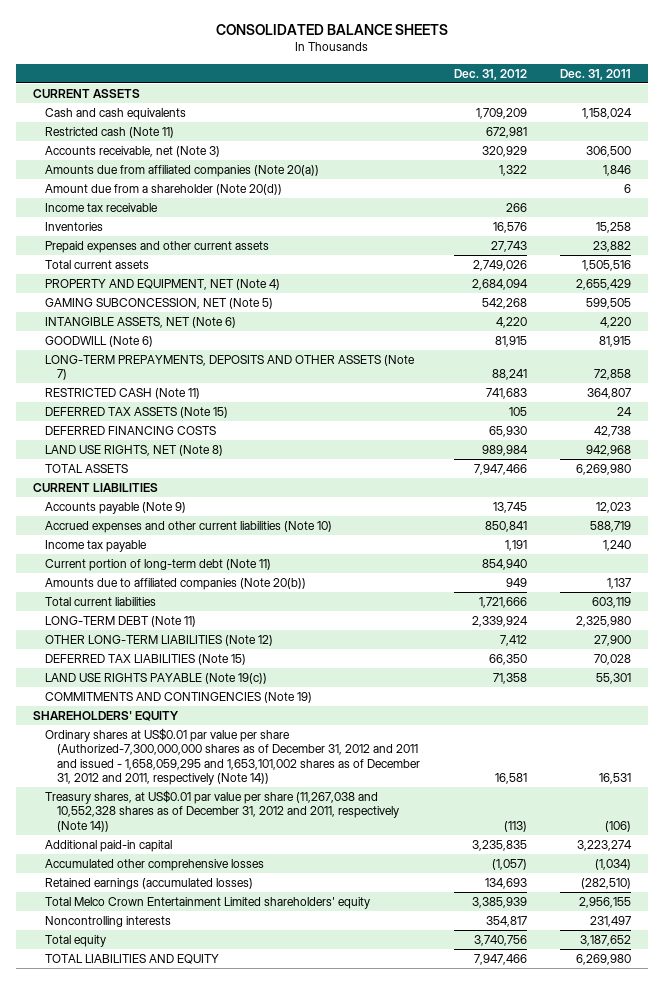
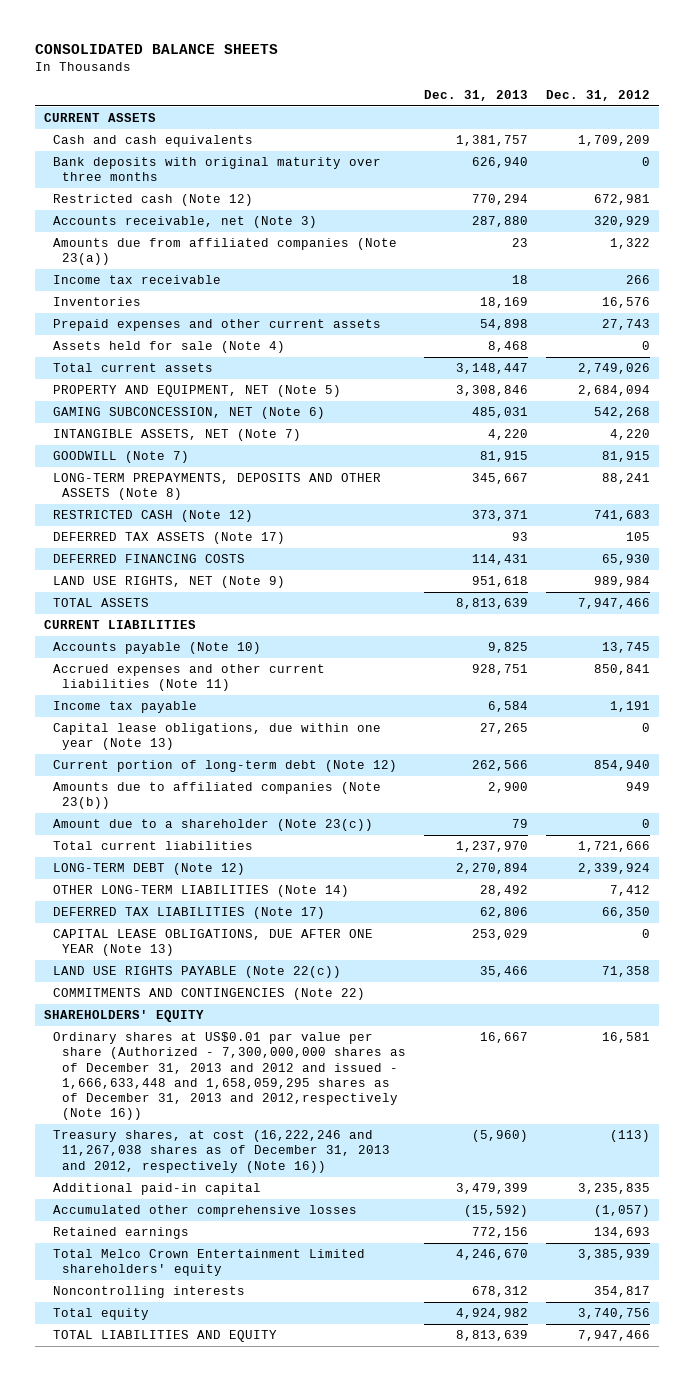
[560,68,632,80] Dec. 31, 2011 -> none
none -> [423,89,528,101] Dec. 31, 2013
none -> [52,157,381,182] Bank deposits with original maturity over three months
[44,126,174,138] Restricted cash (Note 11) -> [52,194,253,207] Restricted cash (Note 12)
[44,183,282,195] Amount due from a shareholder (Note 20(d)) -> none
[44,164,319,177] Amounts due from affiliated companies (Note 20(a)) -> [52,238,397,266] Amounts due from affiliated companies (Note 23(a))
none -> [52,341,285,354] Assets held for sale (Note 4)
[44,278,280,290] PROPERTY AND EQUIPMENT, NET (Note 4) -> [52,385,341,398] PROPERTY AND EQUIPMENT, NET (Note 5)
[44,297,273,309] GAMING SUBCONCESSION, NET (Note 5) -> [52,407,325,420] GAMING SUBCONCESSION, NET (Note 6)
[44,316,236,328] INTANGIBLE ASSETS, NET (Note 6) -> [52,429,301,442] INTANGIBLE ASSETS, NET (Note 7)
[44,335,153,347] GOODWILL (Note 6) -> [52,451,189,464] GOODWILL (Note 7)
[44,354,415,381] LONG-TERM PREPAYMENTS, DEPOSITS AND OTHER ASSETS (Note 7) -> [52,473,381,501] LONG-TERM PREPAYMENTS, DEPOSITS AND OTHER ASSETS (Note 8)
[44,387,200,399] RESTRICTED CASH (Note 11) -> [52,510,253,523] RESTRICTED CASH (Note 12)
[44,406,228,418] DEFERRED TAX ASSETS (Note 15) -> [52,532,285,545] DEFERRED TAX ASSETS (Note 17)
[44,444,223,456] LAND USE RIGHTS, NET (Note 8) -> [52,576,285,589] LAND USE RIGHTS, NET (Note 9)
[44,501,186,514] Accounts payable (Note 9) -> [52,642,261,655] Accounts payable (Note 10)
[44,520,332,533] Accrued expenses and other current liabilities (Note 10) -> [52,664,325,692] Accrued expenses and other current liabilities (Note 11)
none -> [52,723,381,751] Capital lease obligations, due within one year (Note 13)
[44,558,271,571] Current portion of long-term debt (Note 11) -> [52,760,397,773] Current portion of long-term debt (Note 12)
[44,577,306,590] Amounts due to affiliated companies (Note 20(b)) -> [52,782,381,810] Amounts due to affiliated companies (Note 23(b))
none -> [52,819,373,832] Amount due to a shareholder (Note 23(c))
[44,615,196,627] LONG-TERM DEBT (Note 11) -> [52,863,245,876] LONG-TERM DEBT (Note 12)
[44,634,273,646] OTHER LONG-TERM LIABILITIES (Note 12) -> [52,885,349,898] OTHER LONG-TERM LIABILITIES (Note 14)
[44,653,246,665] DEFERRED TAX LIABILITIES (Note 15) -> [52,907,325,920] DEFERRED TAX LIABILITIES (Note 17)
none -> [52,929,373,957] CAPITAL LEASE OBLIGATIONS, DUE AFTER ONE YEAR (Note 13)
[44,672,267,684] LAND USE RIGHTS PAYABLE (Note 19(c)) -> [52,966,341,979] LAND USE RIGHTS PAYABLE (Note 22(c))
[44,691,312,703] COMMITMENTS AND CONTINGENCIES (Note 19) -> [52,988,365,1001] COMMITMENTS AND CONTINGENCIES (Note 22)
[44,727,421,786] Ordinary shares at US$0.01 par value per share (Authorized-7,300,000,000 shares as of December 31, 2012 and 2011 and issued - 1,658,059,295 and 1,653,101,002 shares as of December 31, 2012 and 2011, respectively (Note 14)) -> [52,1032,406,1120] Ordinary shares at US$0.01 par value per share (Authorized - 7,300,000,000 shares as of December 31, 2013 and 2012 and issued - 1,666,633,448 and 1,658,059,295 shares as of December 31, 2013 and 2012,respectively (Note 16))
[44,789,400,832] Treasury shares, at US$0.01 par value per share (11,267,038 and 10,552,328 shares as of December 31, 2012 and 2011, respectively (Note 14)) -> [52,1130,390,1173] Treasury shares, at cost (16,222,246 and 11,267,038 shares as of December 31, 2013 and 2012, respectively (Note 16))
[44,877,253,889] Retained earnings (accumulated losses) -> [52,1227,189,1240] Retained earnings

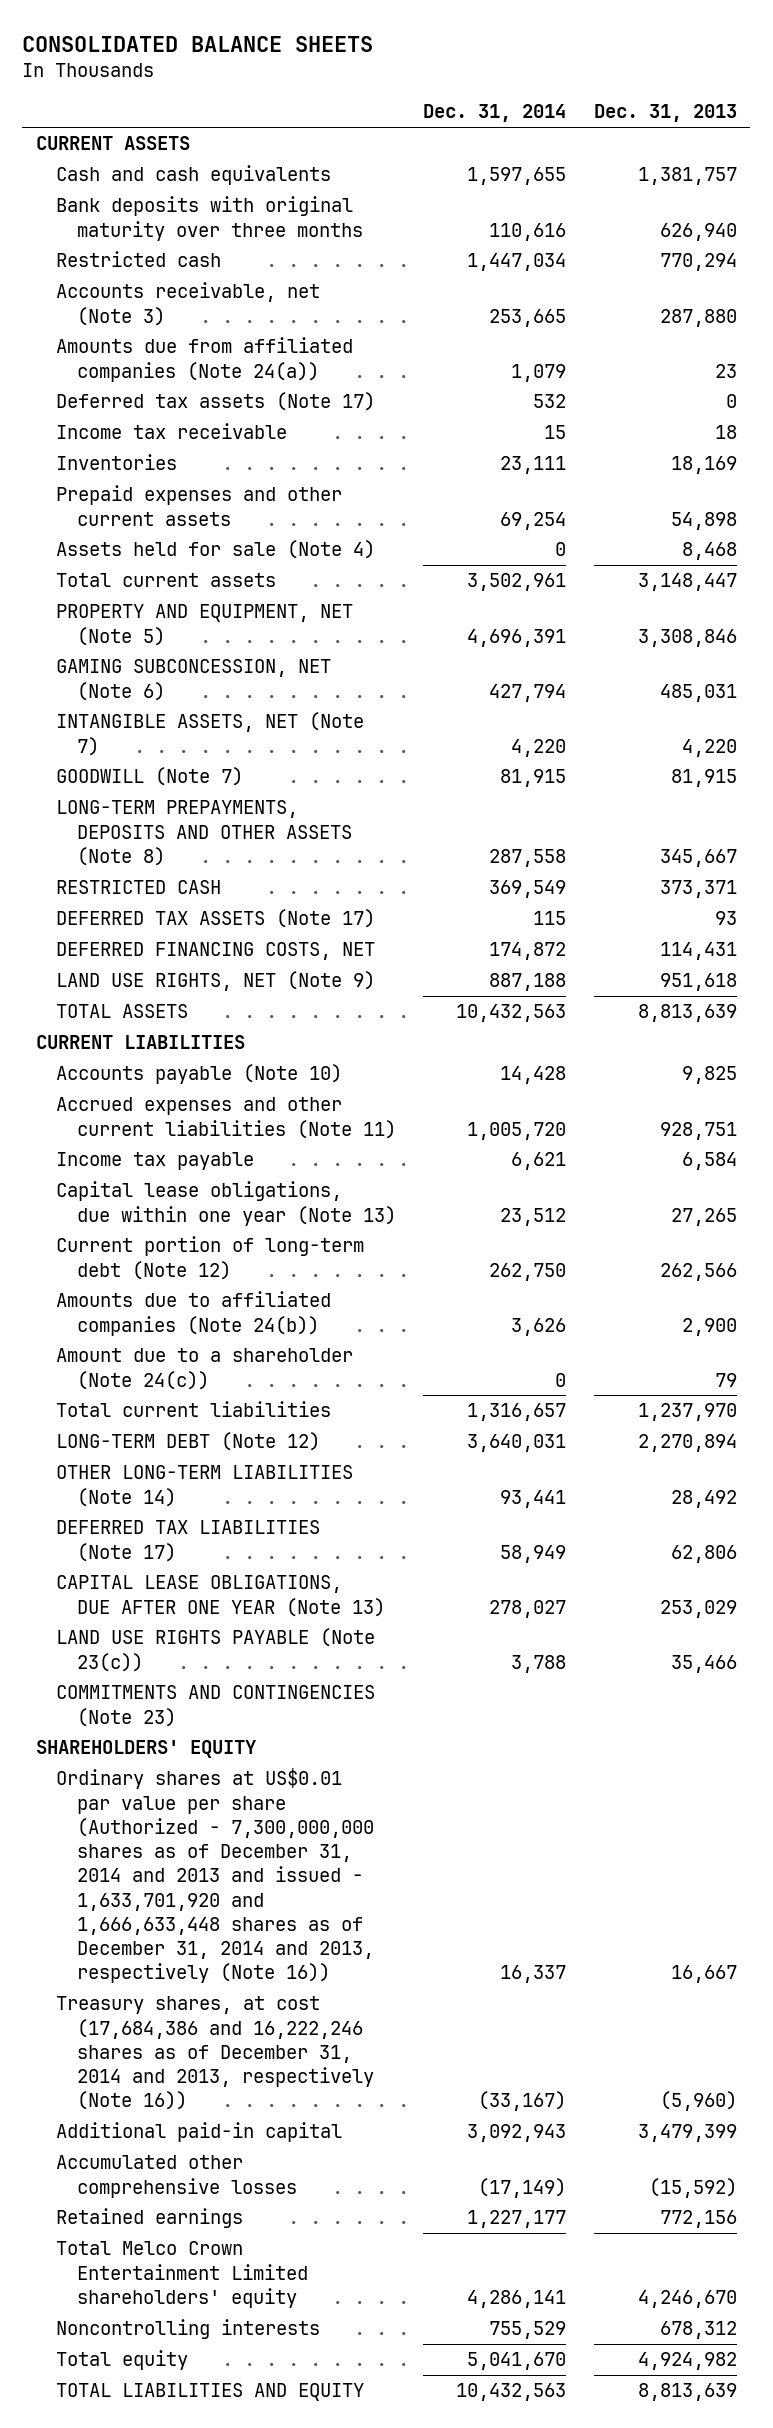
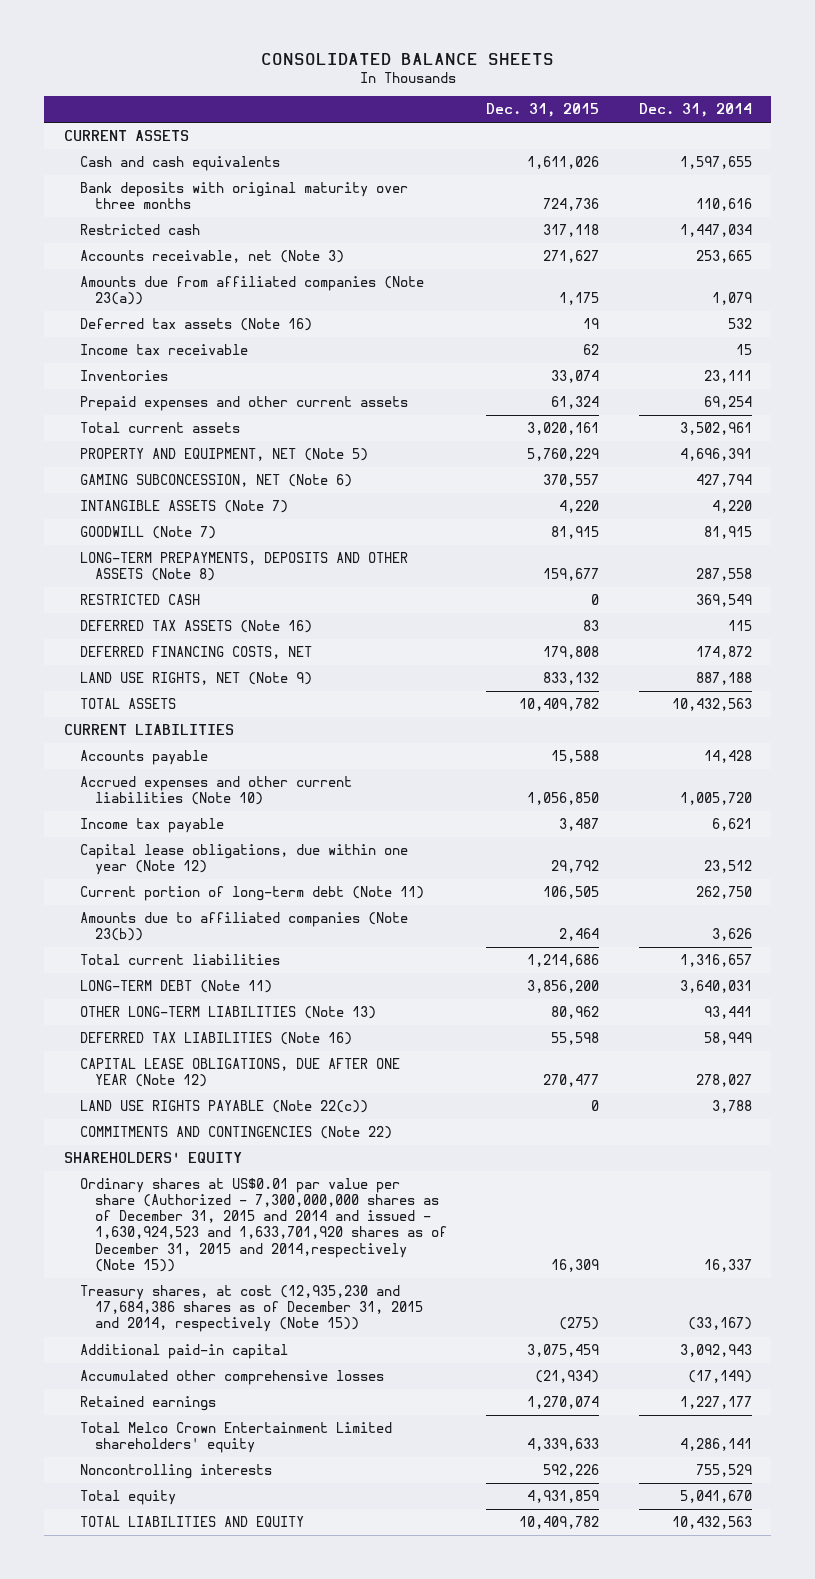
[593,104,737,123] Dec. 31, 2013 -> none
none -> [486,103,600,118] Dec. 31, 2015
[56,337,354,382] Amounts due from affiliated companies (Note 24(a)) -> [79,276,424,306] Amounts due from affiliated companies (Note 23(a))
[56,392,376,412] Deferred tax assets (Note 17) -> [79,318,312,332] Deferred tax assets (Note 16)
[56,540,376,560] Assets held for sale (Note 4) -> none
[56,712,365,756] INTANGIBLE ASSETS, NET (Note 7) -> [79,500,288,514] INTANGIBLE ASSETS (Note 7)
[56,909,376,929] DEFERRED TAX ASSETS (Note 17) -> [79,620,312,634] DEFERRED TAX ASSETS (Note 16)
[56,1064,343,1085] Accounts payable (Note 10) -> [79,750,208,766] Accounts payable
[56,1097,396,1139] Accrued expenses and other current liabilities (Note 11) -> [79,776,352,806] Accrued expenses and other current liabilities (Note 10)
[56,1348,354,1390] Amount due to a shareholder (Note 24(c)) -> none
[56,1181,396,1226] Capital lease obligations, due within one year (Note 13) -> [79,844,408,876] Capital lease obligations, due within one year (Note 12)
[56,1236,365,1280] Current portion of long-term debt (Note 12) -> [79,886,424,902] Current portion of long-term debt (Note 11)
[56,1291,332,1336] Amounts due to affiliated companies (Note 24(b)) -> [79,912,408,942] Amounts due to affiliated companies (Note 23(b))
[56,1432,321,1452] LONG-TERM DEBT (Note 12) -> [79,980,272,994] LONG-TERM DEBT (Note 11)
[56,1465,354,1507] OTHER LONG-TERM LIABILITIES (Note 14) -> [79,1006,376,1020] OTHER LONG-TERM LIABILITIES (Note 13)
[56,1520,321,1562] DEFERRED TAX LIABILITIES (Note 17) -> [79,1032,352,1046] DEFERRED TAX LIABILITIES (Note 16)
[56,1575,385,1617] CAPITAL LEASE OBLIGATIONS, DUE AFTER ONE YEAR (Note 13) -> [79,1058,400,1088] CAPITAL LEASE OBLIGATIONS, DUE AFTER ONE YEAR (Note 12)
[56,1628,376,1672] LAND USE RIGHTS PAYABLE (Note 23(c)) -> [79,1100,368,1114] LAND USE RIGHTS PAYABLE (Note 22(c))
[56,1685,376,1727] COMMITMENTS AND CONTINGENCIES (Note 23) -> [79,1126,392,1140] COMMITMENTS AND CONTINGENCIES (Note 22)
[56,1768,374,1984] Ordinary shares at US$0.01 par value per share (Authorized - 7,300,000,000 shares as of December 31, 2014 and 2013 and issued - 1,633,701,920 and 1,666,633,448 shares as of December 31, 2014 and 2013, respectively (Note 16)) -> [79,1178,448,1272] Ordinary shares at US$0.01 par value per share (Authorized - 7,300,000,000 shares as of December 31, 2015 and 2014 and issued - 1,630,924,523 and 1,633,701,920 shares as of December 31, 2015 and 2014,respectively (Note 15))
[56,1996,374,2111] Treasury shares, at cost (17,684,386 and 16,222,246 shares as of December 31, 2014 and 2013, respectively (Note 16)) -> [79,1285,424,1333] Treasury shares, at cost (12,935,230 and 17,684,386 shares as of December 31, 2015 and 2014, respectively (Note 15))

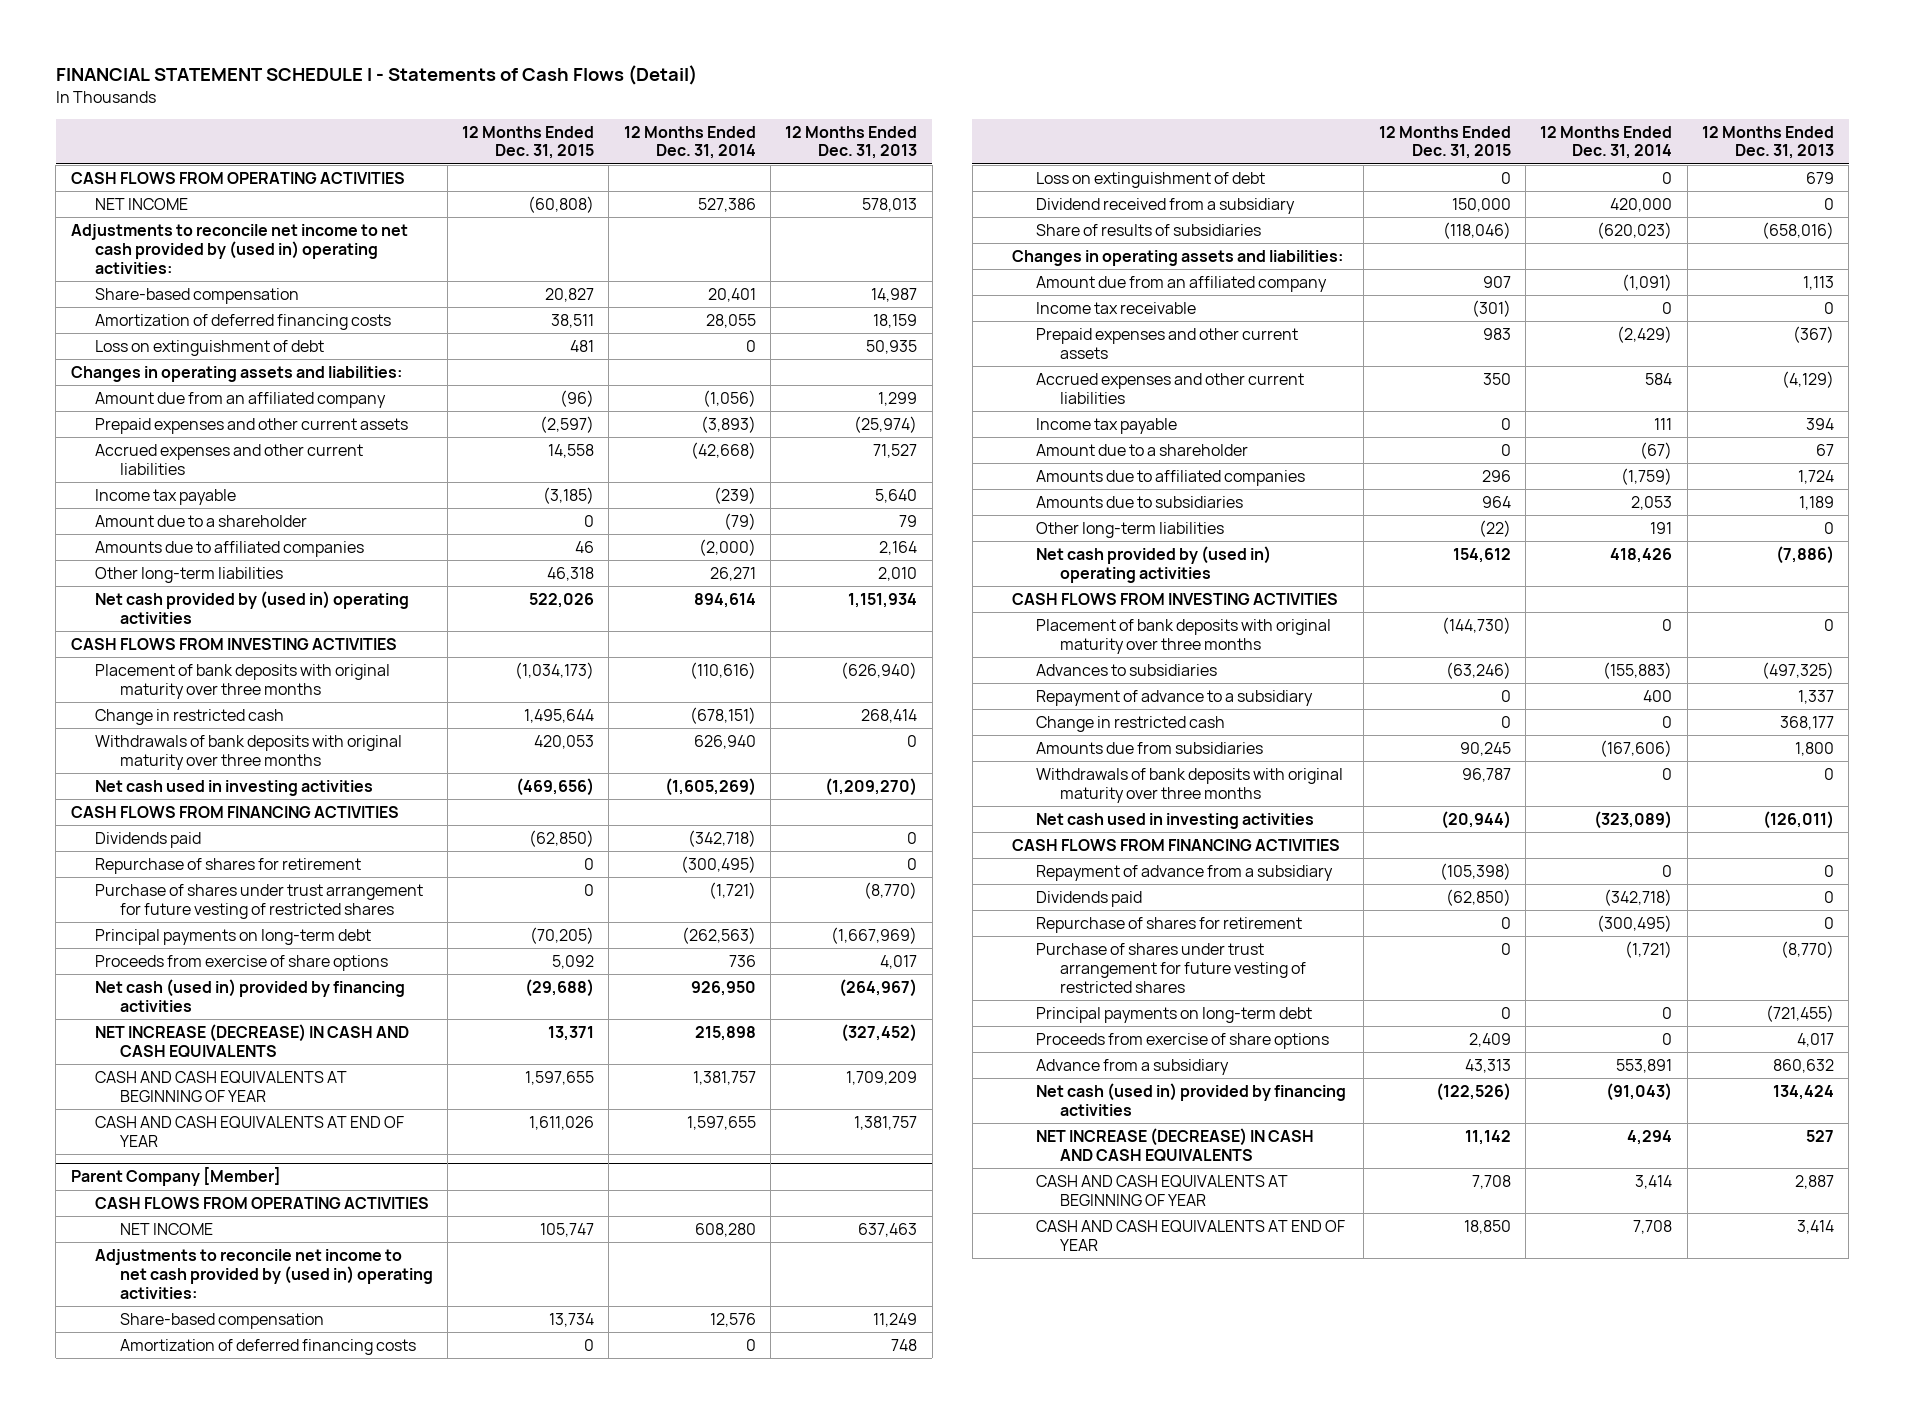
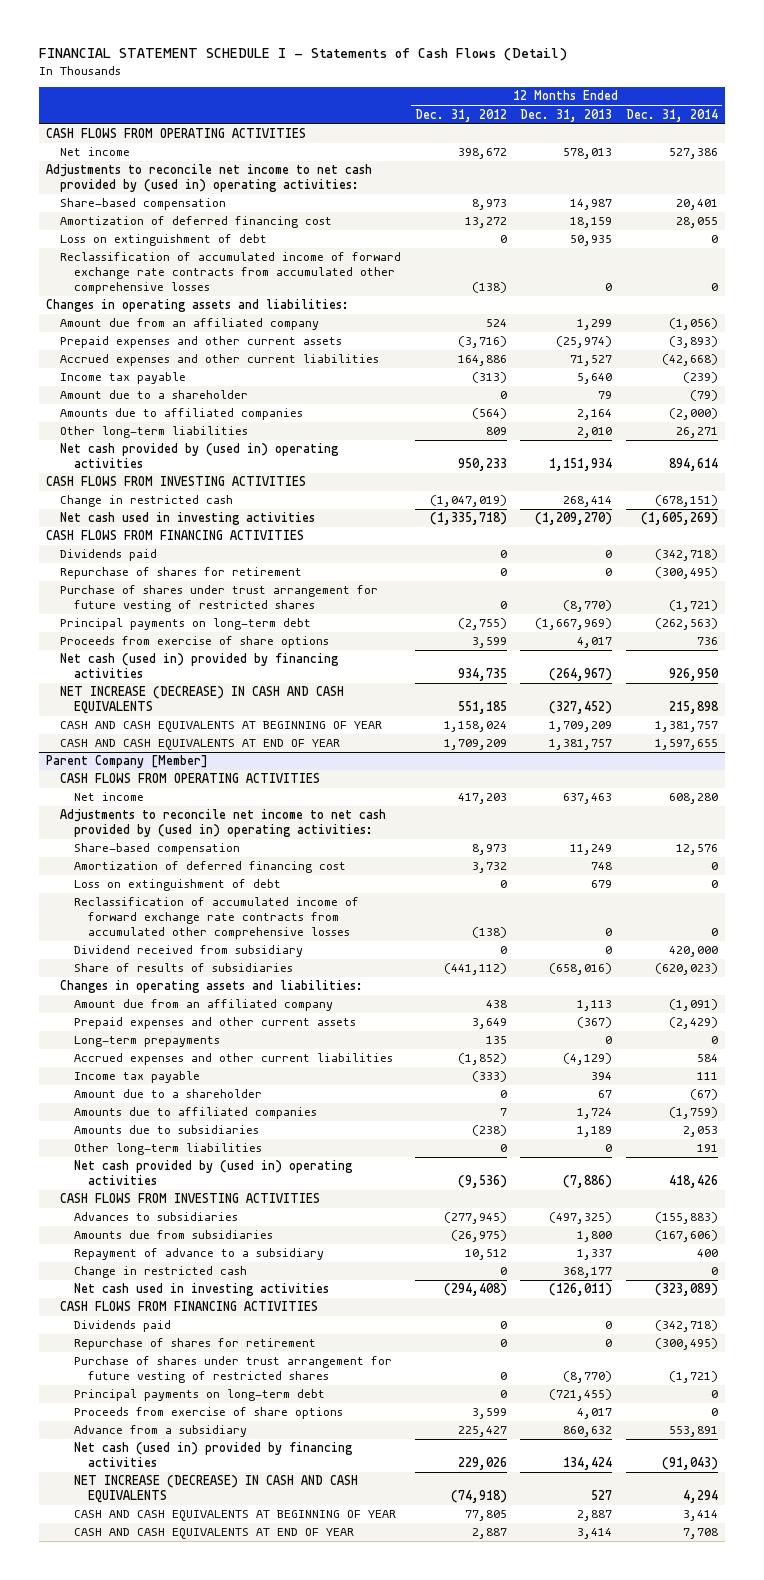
[462,125,595,160] 12 Months Ended Dec. 31, 2015 -> none
none -> [414,108,507,122] Dec. 31, 2012
[95,197,189,210] NET INCOME -> [59,147,130,157] Net income
[95,313,392,330] Amortization of deferred financing costs -> [59,216,332,229] Amortization of deferred financing cost
none -> [59,252,401,294] Reclassification of accumulated income of forward exchange rate contracts from accumulated other comprehensive losses
[95,663,391,699] Placement of bank deposits with original maturity over three months -> none
[95,734,403,770] Withdrawals of bank deposits with original maturity over three months -> none
[119,1222,213,1235] NET INCOME -> [73,792,144,802] Net income
[119,1338,416,1355] Amortization of deferred financing costs -> [73,861,346,874] Amortization of deferred financing cost
none -> [73,897,359,939] Reclassification of accumulated income of forward exchange rate contracts from accumulated other comprehensive losses
[1036,197,1296,214] Dividend received from a subsidiary -> [73,945,303,958] Dividend received from subsidiary
[1036,301,1197,314] Income tax receivable -> none
none -> [73,1036,220,1048] Long-term prepayments
[1036,618,1332,654] Placement of bank deposits with original maturity over three months -> none
[1036,741,1264,754] Amounts due from subsidiaries -> [73,1230,273,1240] Amounts due from subsidiaries
[1036,767,1344,803] Withdrawals of bank deposits with original maturity over three months -> none
[1036,864,1334,881] Repayment of advance from a subsidiary -> none

